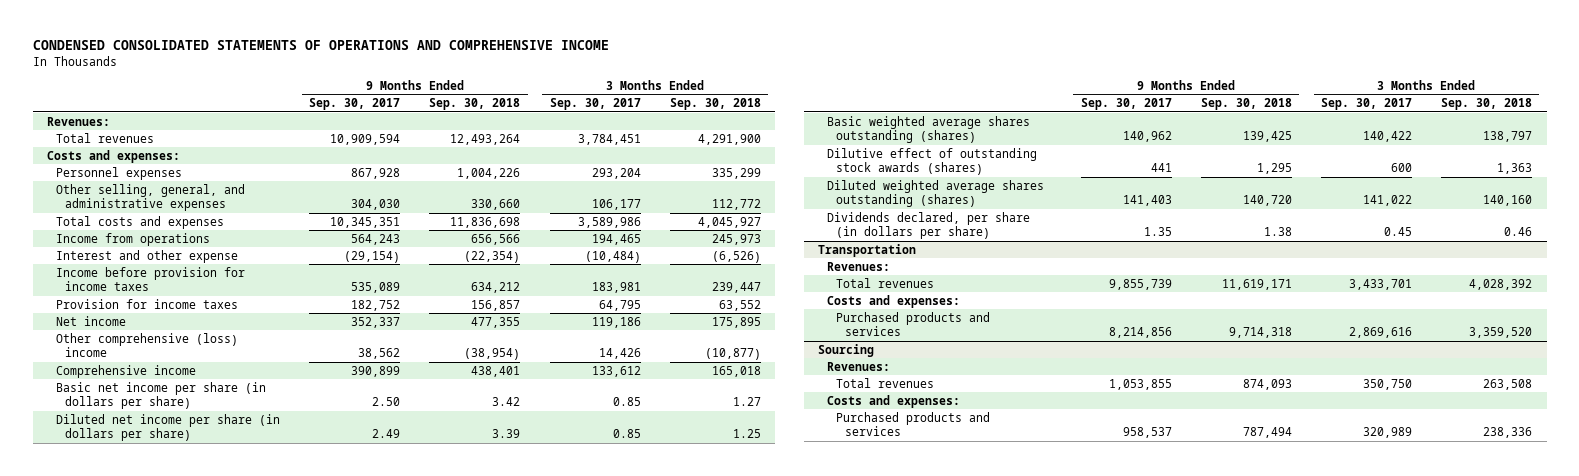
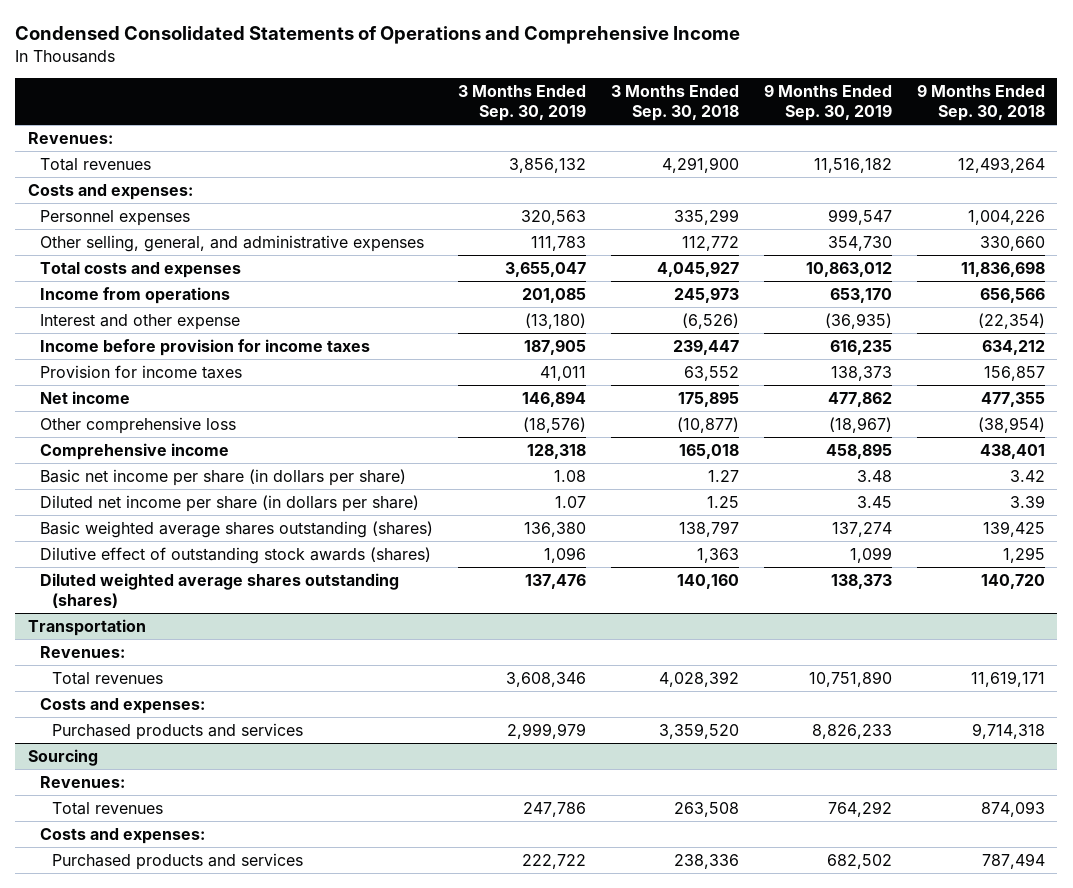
[32,40,609,51] CONDENSED CONSOLIDATED STATEMENTS OF OPERATIONS AND COMPREHENSIVE INCOME -> [15,26,741,45] Condensed Consolidated Statements of Operations and Comprehensive Income
[309,98,401,111] Sep. 30, 2017 -> none
[549,98,641,111] Sep. 30, 2017 -> none
none -> [457,84,586,122] 3 Months Ended Sep. 30, 2019
none -> [763,83,892,122] 9 Months Ended Sep. 30, 2019
[56,332,239,358] Other comprehensive (loss) income -> [39,416,236,434] Other comprehensive loss
[827,211,1031,240] Dividends declared, per share (in dollars per share) -> none

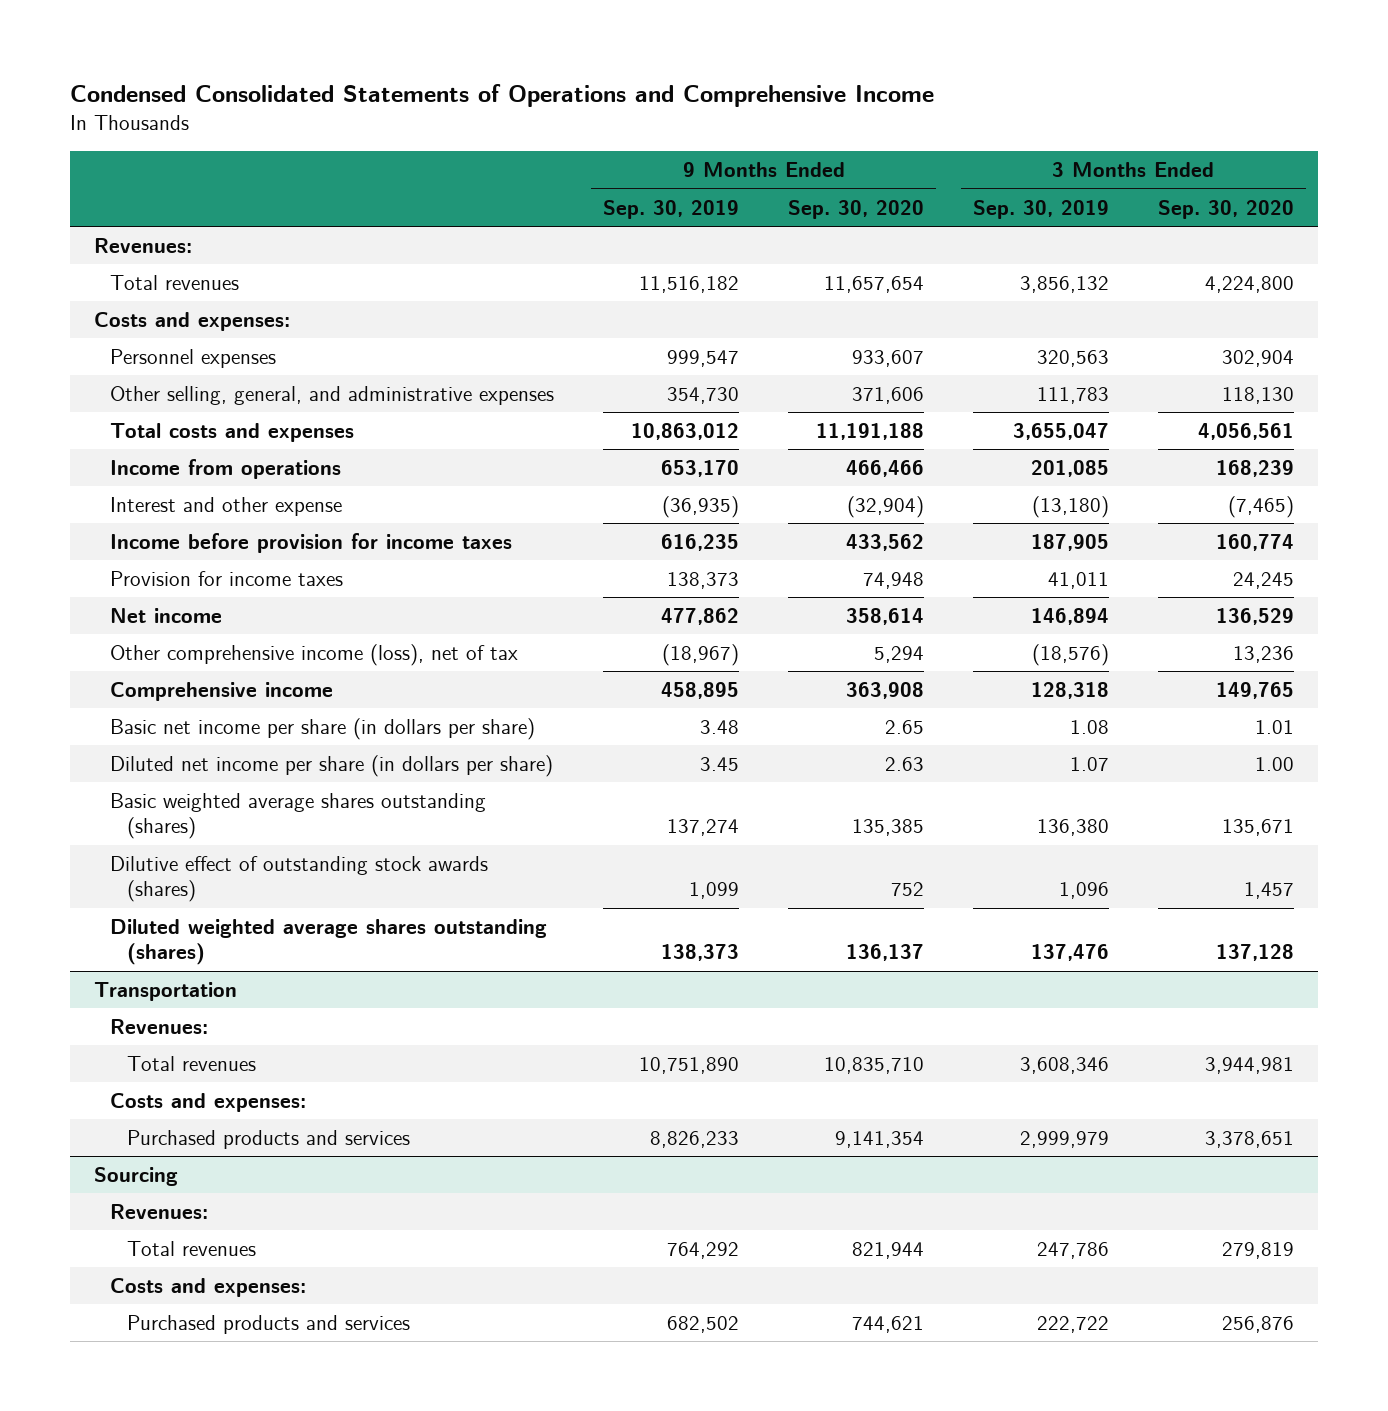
[610,84,739,122] 3 Months Ended Sep. 30, 2018 -> none
[916,83,1045,122] 9 Months Ended Sep. 30, 2018 -> none
none -> [788,199,925,219] Sep. 30, 2020
none -> [1157,199,1294,219] Sep. 30, 2020
[39,416,236,434] Other comprehensive loss -> [110,644,519,667] Other comprehensive income (loss), net of tax

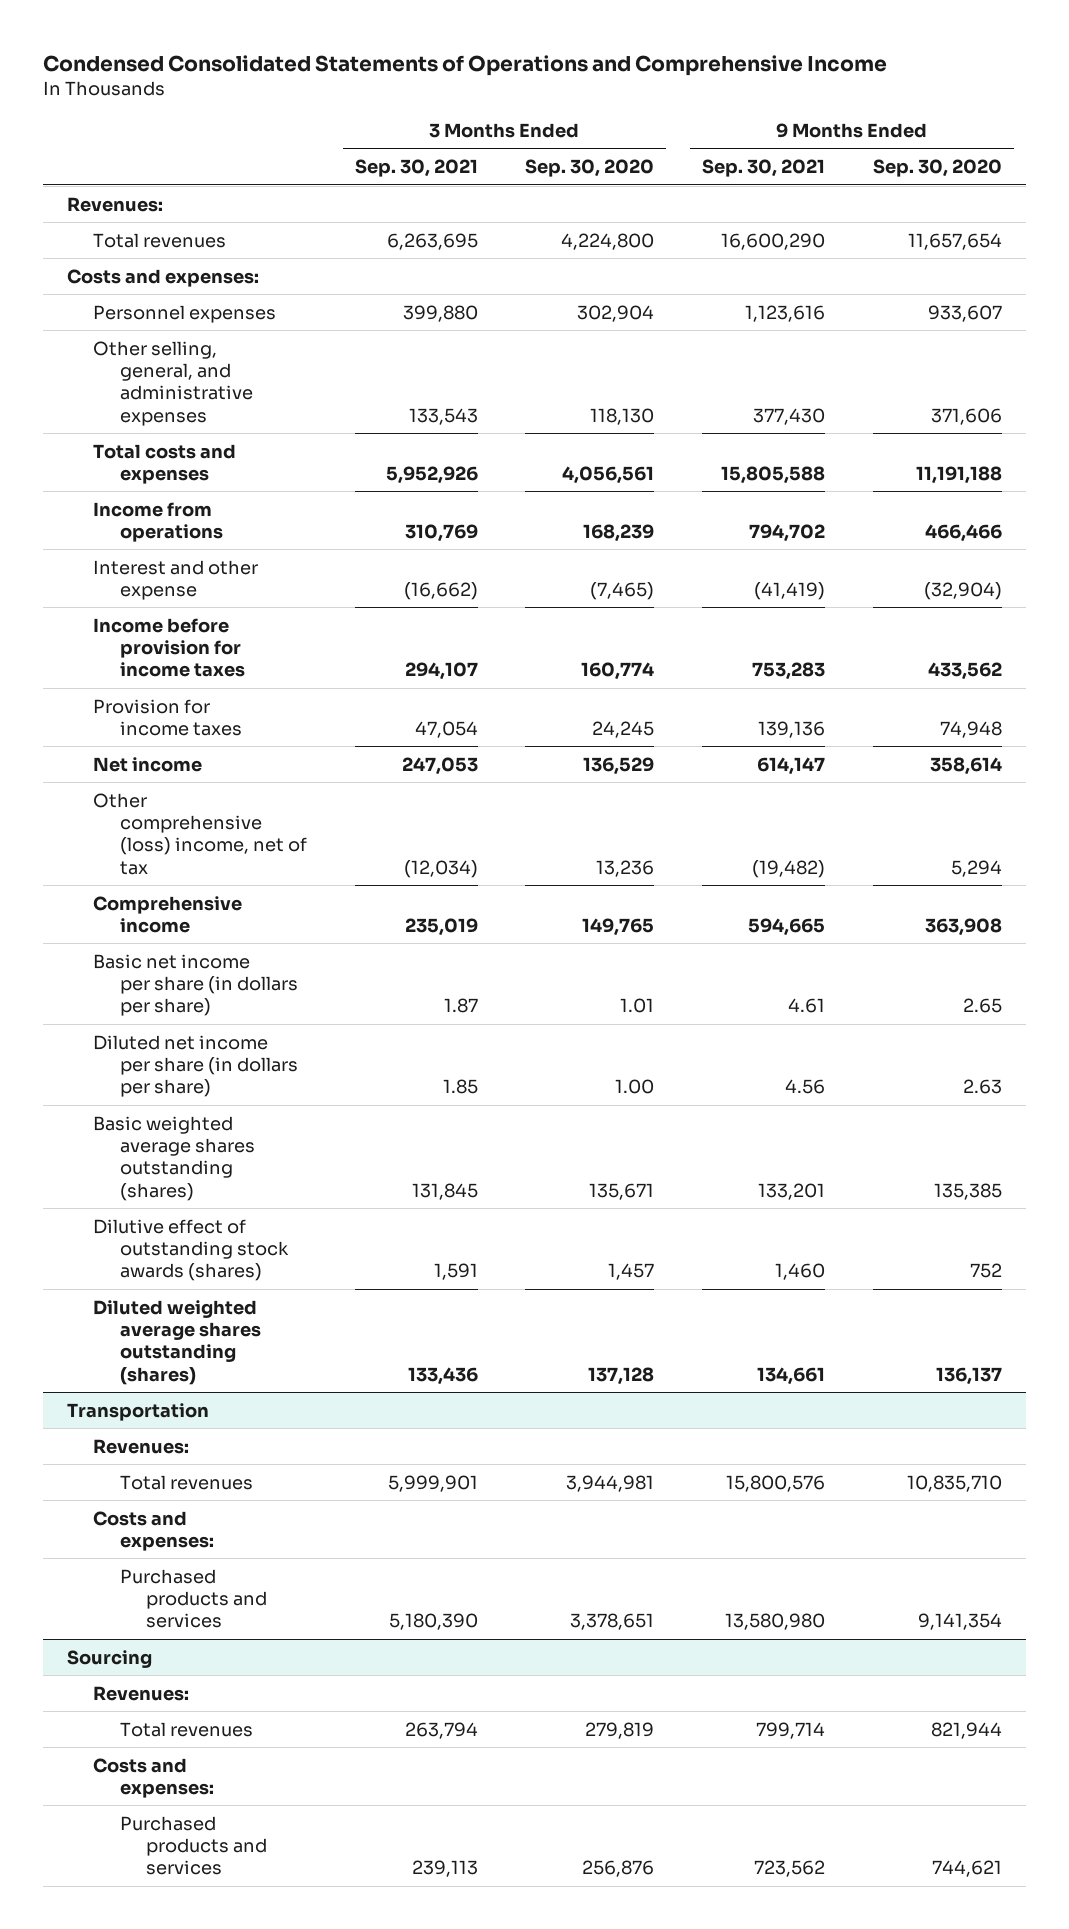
[603,199,740,219] Sep. 30, 2019 -> none
[973,199,1110,219] Sep. 30, 2019 -> none
none -> [354,159,478,178] Sep. 30, 2021
none -> [702,159,826,178] Sep. 30, 2021
[110,644,519,667] Other comprehensive income (loss), net of tax -> [93,792,307,875] Other comprehensive (loss) income, net of tax

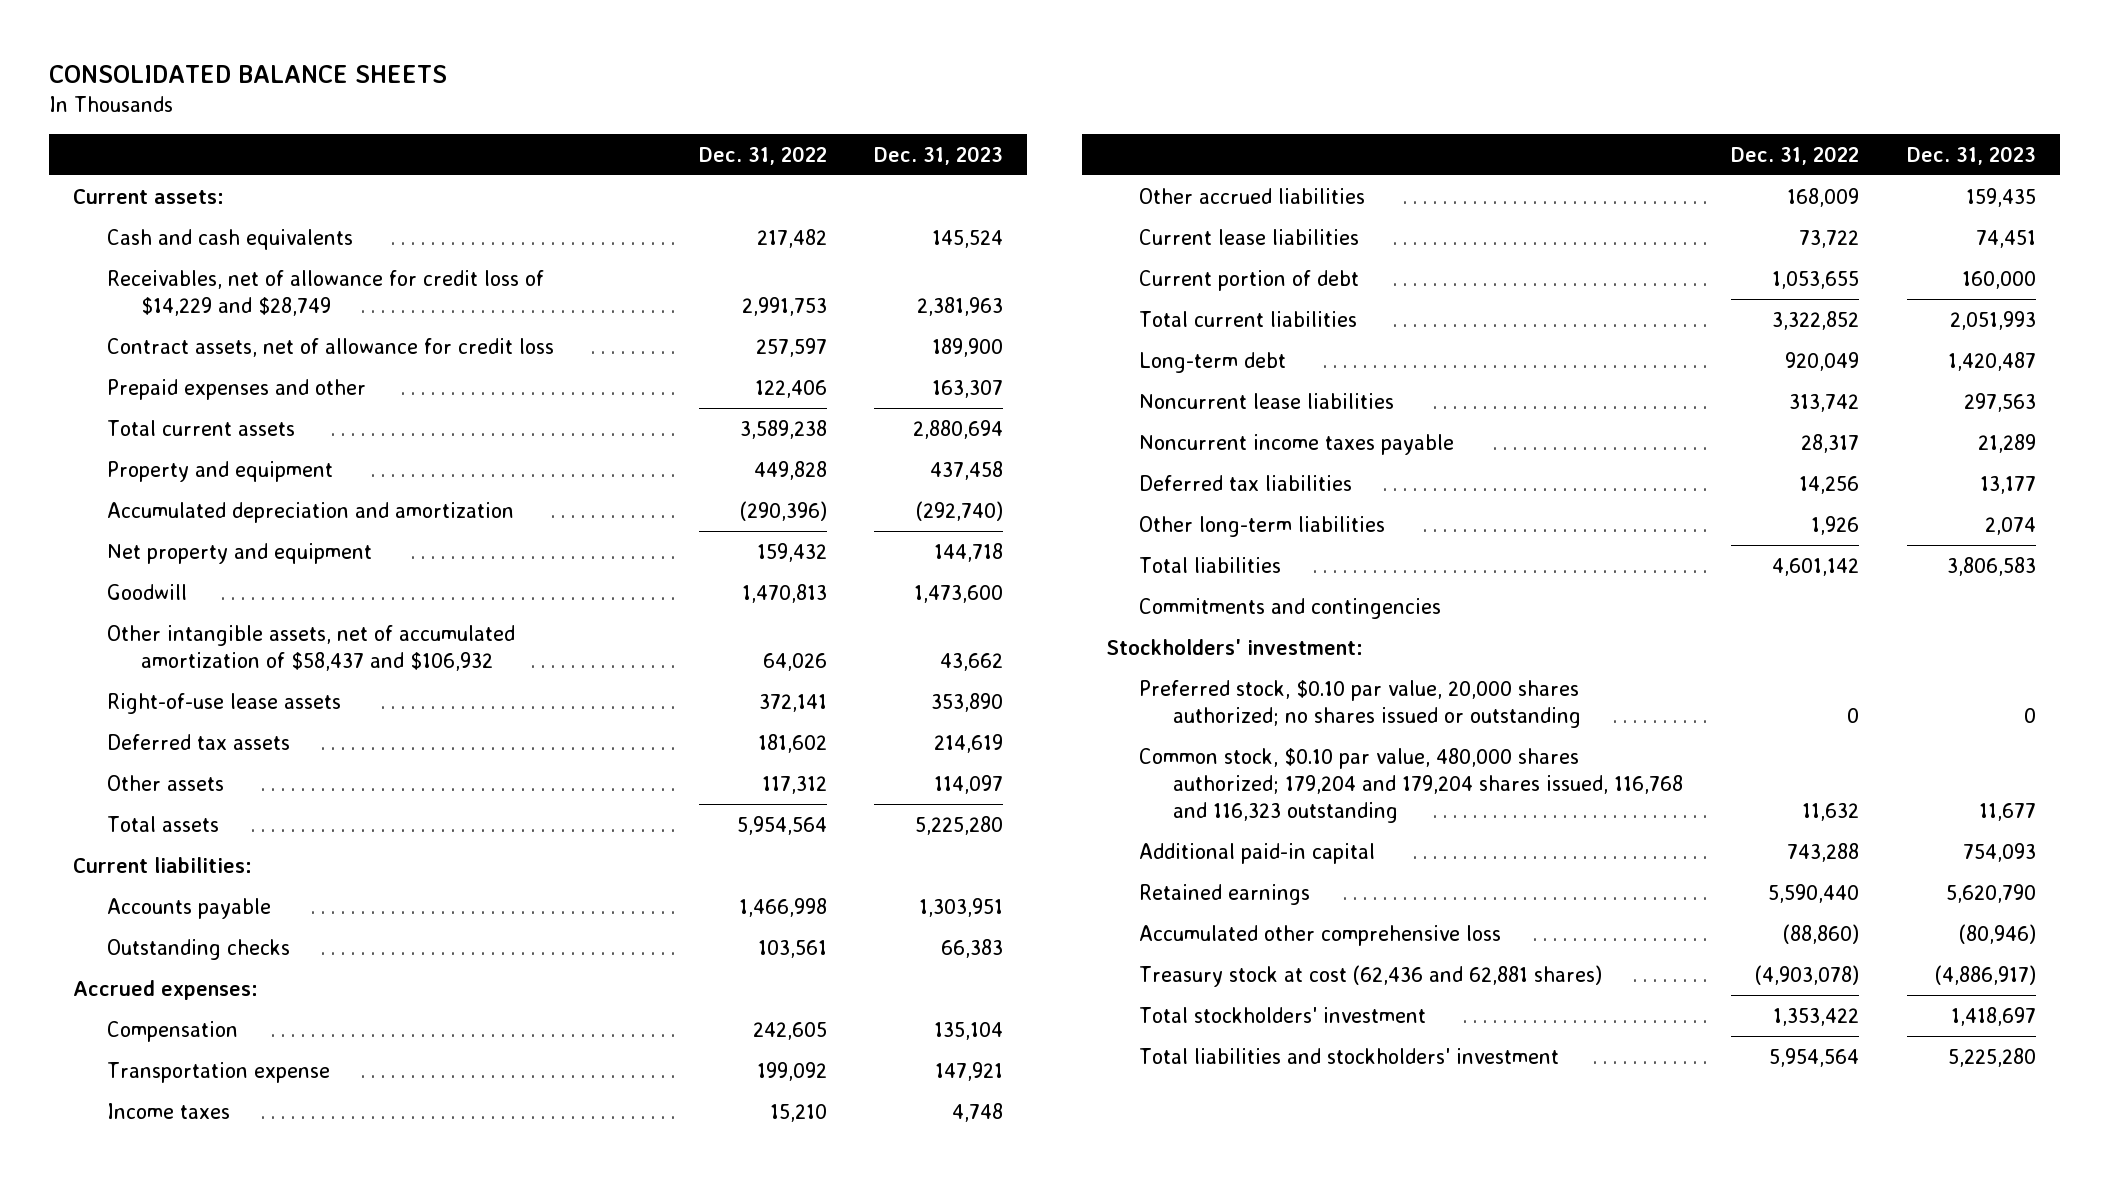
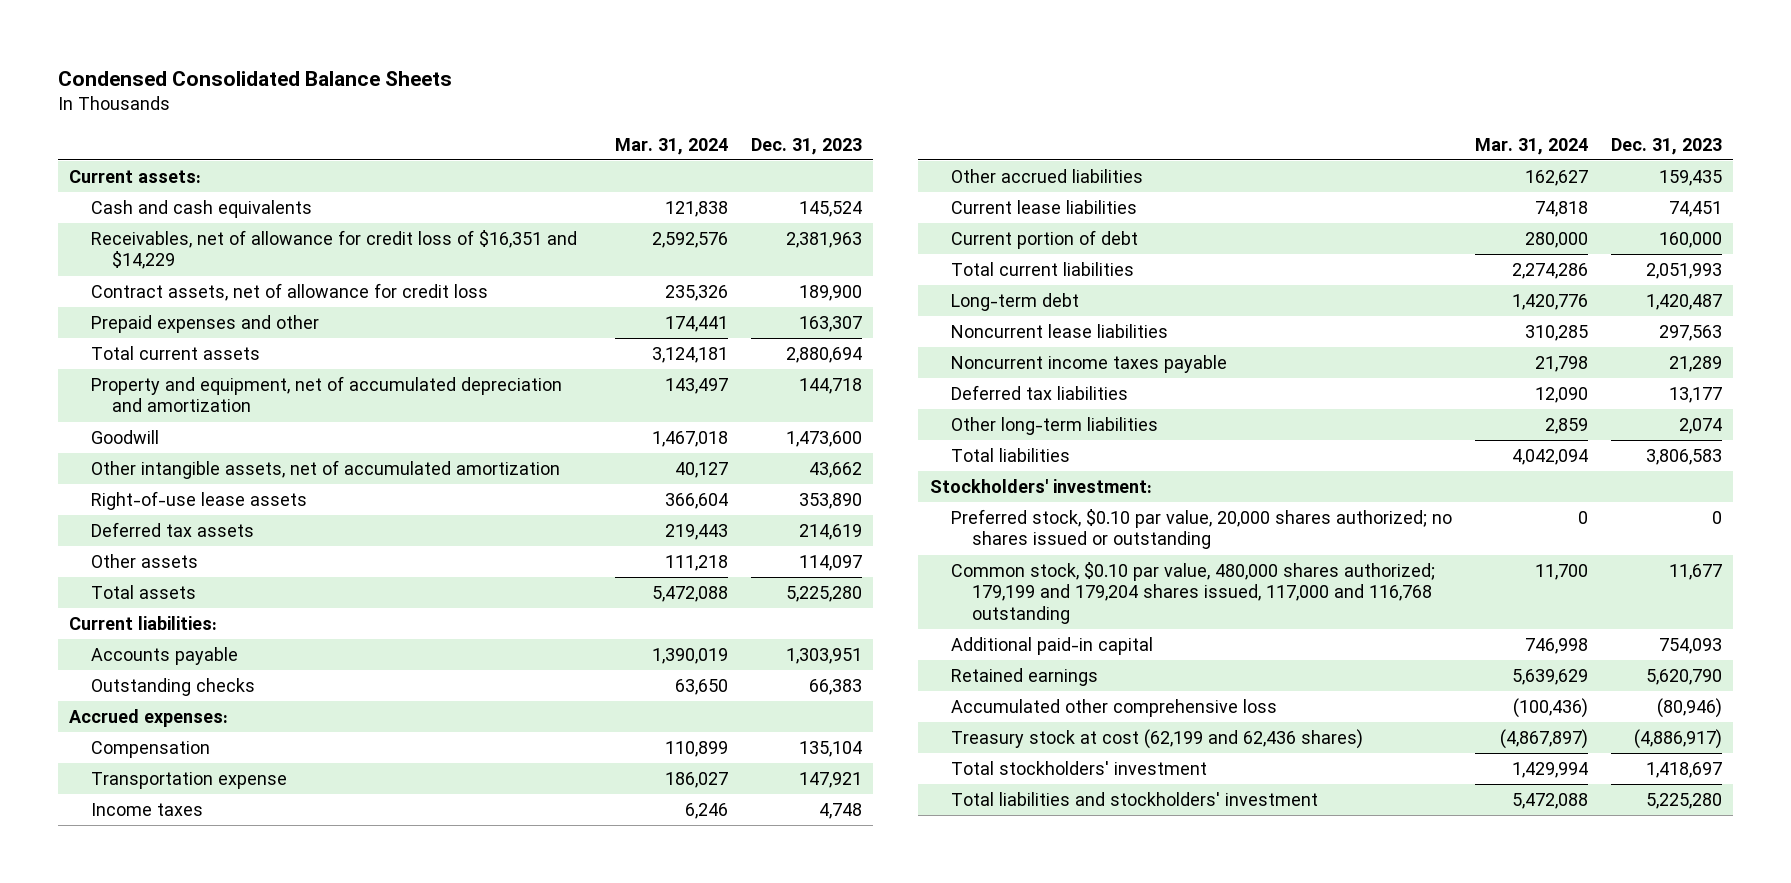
[49,64,448,83] CONSOLIDATED BALANCE SHEETS -> [57,71,452,87] Condensed Consolidated Balance Sheets
[698,145,827,165] Dec. 31, 2022 -> none
none -> [614,137,728,155] Mar. 31, 2024
[106,269,544,316] Receivables, net of allowance for credit loss of $14,229 and $28,749 -> [90,230,577,270] Receivables, net of allowance for credit loss of $16,351 and $14,229
[106,460,333,482] Property and equipment -> none
[106,501,514,523] Accumulated depreciation and amortization -> none
[106,542,372,564] Net property and equipment -> [90,376,562,413] Property and equipment, net of accumulated depreciation and amortization
[106,624,515,671] Other intangible assets, net of accumulated amortization of $58,437 and $106,932 -> [90,460,560,480] Other intangible assets, net of accumulated amortization
[1139,597,1442,619] Commitments and contingencies -> none
[1139,747,1684,824] Common stock, $0.10 par value, 480,000 shares authorized; 179,204 and 179,204 shares issued, 116,768 and 116,323 outstanding -> [950,562,1435,624] Common stock, $0.10 par value, 480,000 shares authorized; 179,199 and 179,204 shares issued, 117,000 and 116,768 outstanding
[1139,964,1603,987] Treasury stock at cost (62,436 and 62,881 shares) -> [950,729,1363,750] Treasury stock at cost (62,199 and 62,436 shares)

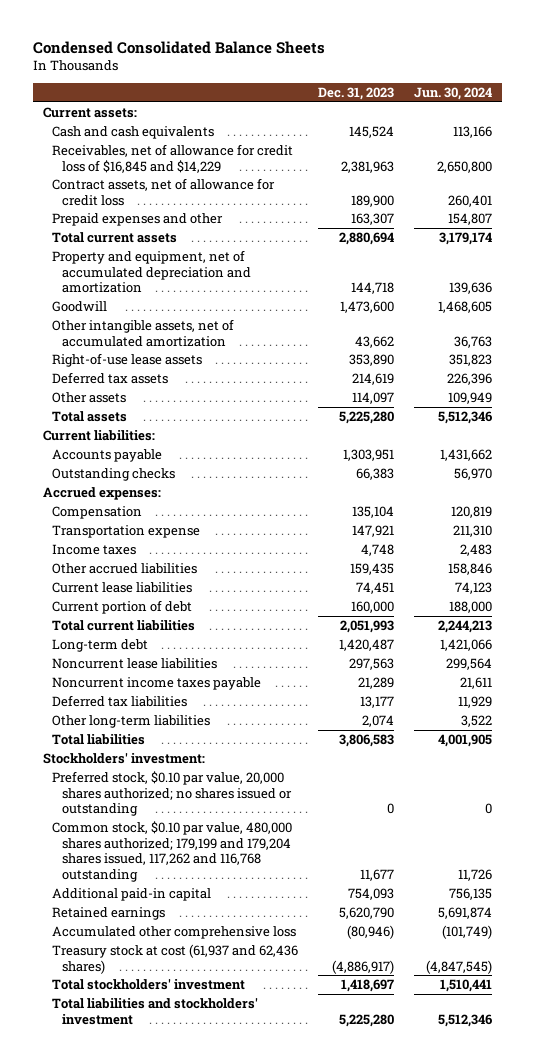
[614,137,728,155] Mar. 31, 2024 -> none
none -> [414,87,493,101] Jun. 30, 2024
[90,230,577,270] Receivables, net of allowance for credit loss of $16,351 and $14,229 -> [52,144,294,173] Receivables, net of allowance for credit loss of $16,845 and $14,229
[950,562,1435,624] Common stock, $0.10 par value, 480,000 shares authorized; 179,199 and 179,204 shares issued, 117,000 and 116,768 outstanding -> [52,821,293,882] Common stock, $0.10 par value, 480,000 shares authorized; 179,199 and 179,204 shares issued, 117,262 and 116,768 outstanding
[950,729,1363,750] Treasury stock at cost (62,199 and 62,436 shares) -> [52,944,299,974] Treasury stock at cost (61,937 and 62,436 shares)

